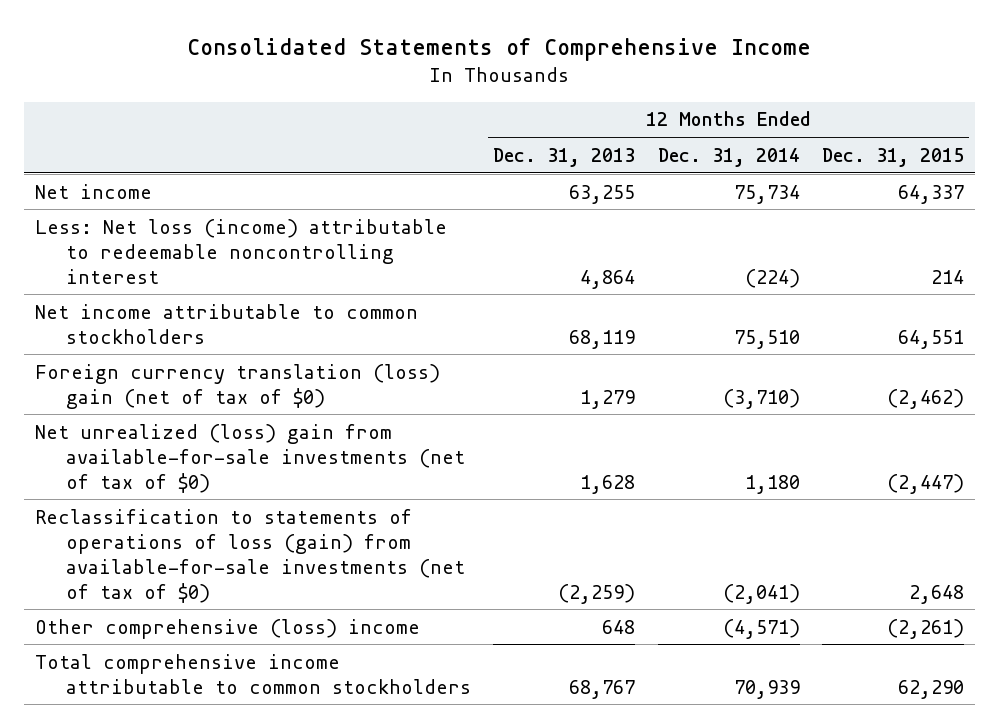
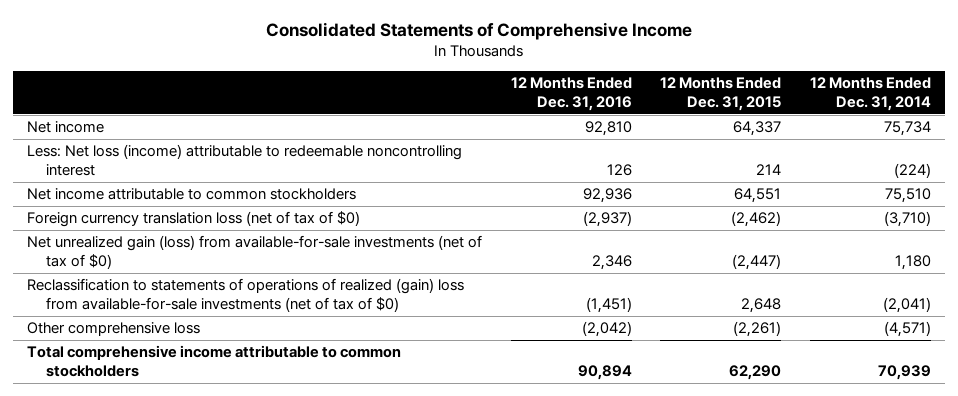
[493,147,636,167] Dec. 31, 2013 -> none
none -> [510,77,632,112] 12 Months Ended Dec. 31, 2016
[35,363,441,409] Foreign currency translation (loss) gain (net of tax of $0) -> [26,211,360,228] Foreign currency translation loss (net of tax of $0)
[35,423,466,493] Net unrealized (loss) gain from available-for-sale investments (net of tax of $0) -> [26,235,482,270] Net unrealized gain (loss) from available-for-sale investments (net of tax of $0)
[35,508,466,603] Reclassification to statements of operations of loss (gain) from available-for-sale investments (net of tax of $0) -> [26,278,464,313] Reclassification to statements of operations of realized (gain) loss from available-for-sale investments (net of tax of $0)
[35,618,421,639] Other comprehensive (loss) income -> [26,322,200,337] Other comprehensive loss

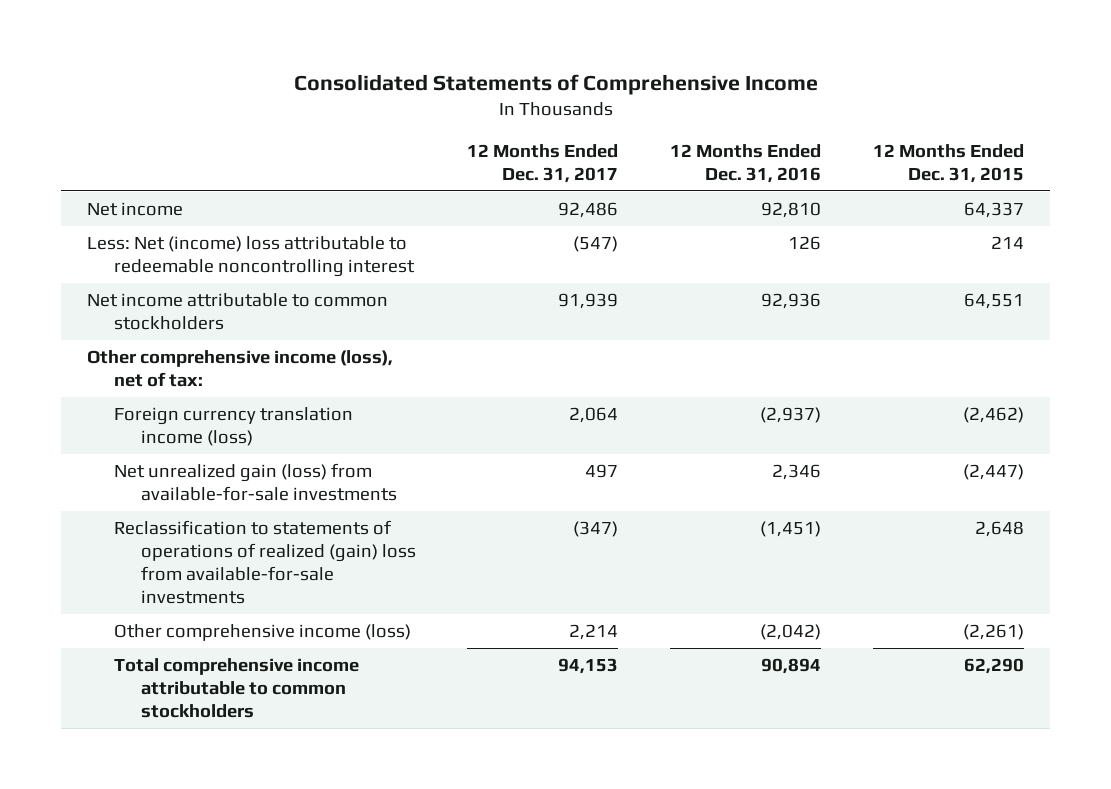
[810,77,932,112] 12 Months Ended Dec. 31, 2014 -> none
none -> [467,144,619,184] 12 Months Ended Dec. 31, 2017
[26,144,462,177] Less: Net loss (income) attributable to redeemable noncontrolling interest -> [87,235,415,278] Less: Net (income) loss attributable to redeemable noncontrolling interest
none -> [87,349,394,388] Other comprehensive income (loss), net of tax:
[26,211,360,228] Foreign currency translation loss (net of tax of $0) -> [113,406,353,447] Foreign currency translation income (loss)
[26,235,482,270] Net unrealized gain (loss) from available-for-sale investments (net of tax of $0) -> [113,462,397,502] Net unrealized gain (loss) from available-for-sale investments
[26,278,464,313] Reclassification to statements of operations of realized (gain) loss from available-for-sale investments (net of tax of $0) -> [113,519,416,605] Reclassification to statements of operations of realized (gain) loss from available-for-sale investments
[26,322,200,337] Other comprehensive loss -> [113,623,411,641] Other comprehensive income (loss)

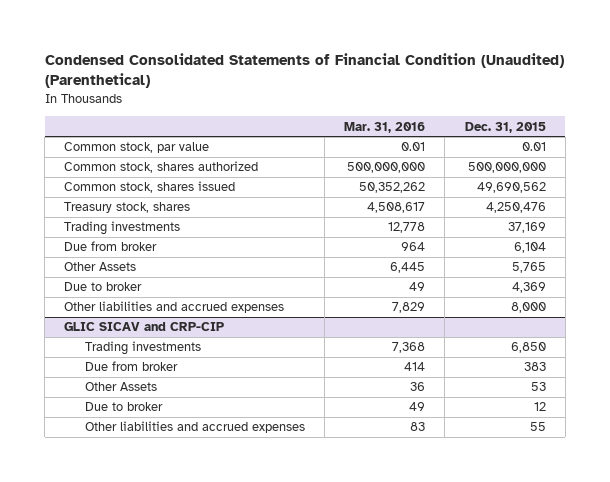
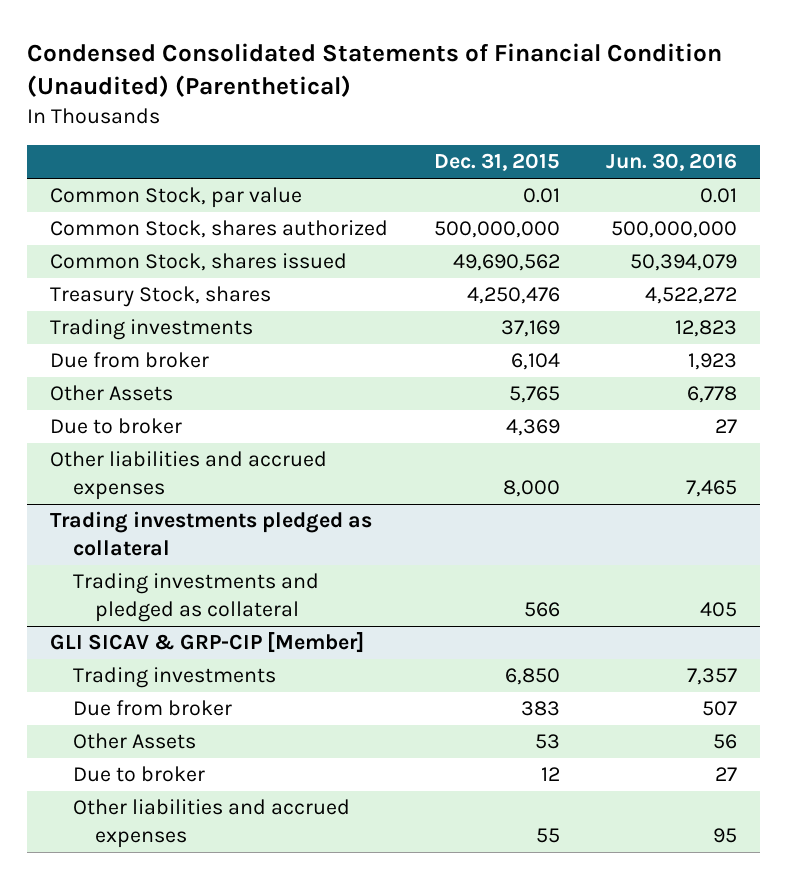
[344,121,426,133] Mar. 31, 2016 -> none
none -> [605,153,737,172] Jun. 30, 2016
[64,142,210,154] Common stock, par value -> [50,187,303,209] Common Stock, par value
[64,161,259,174] Common stock, shares authorized -> [50,220,389,239] Common Stock, shares authorized
[64,181,236,194] Common stock, shares issued -> [50,253,348,272] Common Stock, shares issued
[64,202,191,214] Treasury stock, shares -> [50,286,272,308] Treasury Stock, shares
[64,322,225,332] GLIC SICAV and CRP-CIP -> none
none -> [50,511,373,557] Trading investments pledged as collateral
none -> [72,573,319,623] Trading investments and pledged as collateral
none -> [50,632,365,654] GLI SICAV & GRP-CIP [Member]

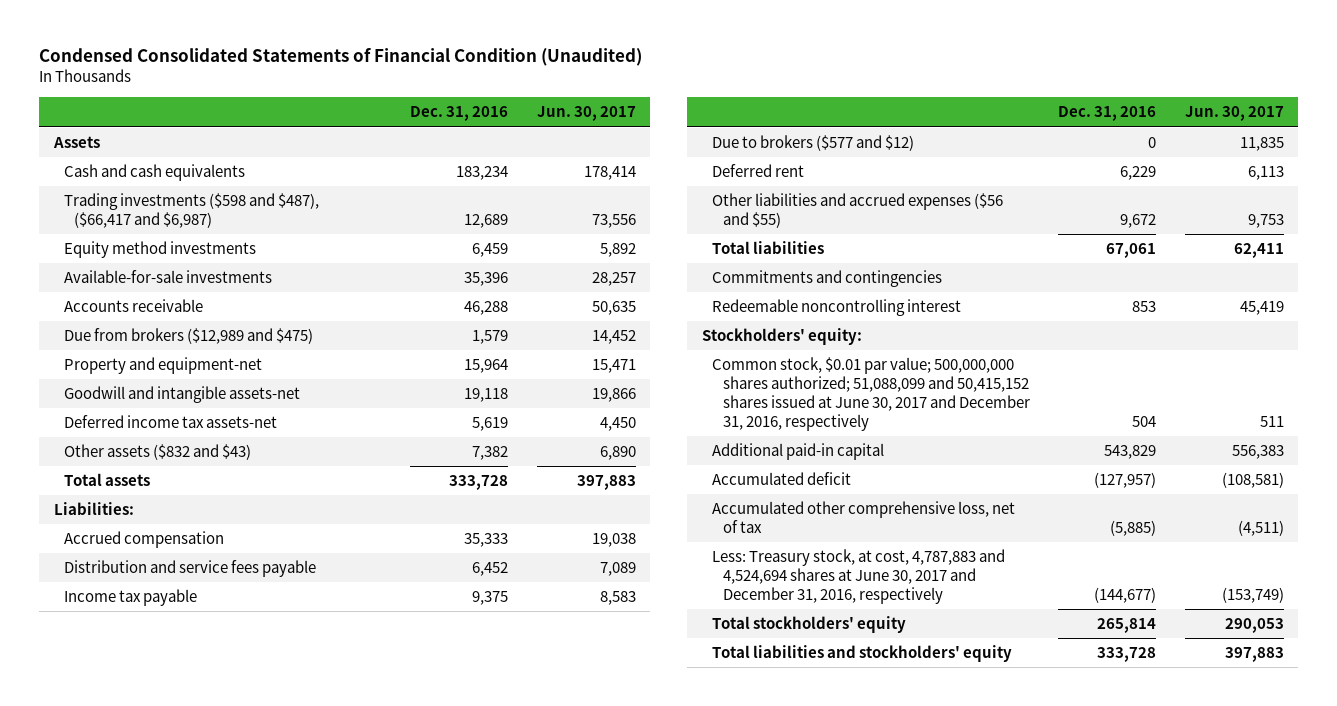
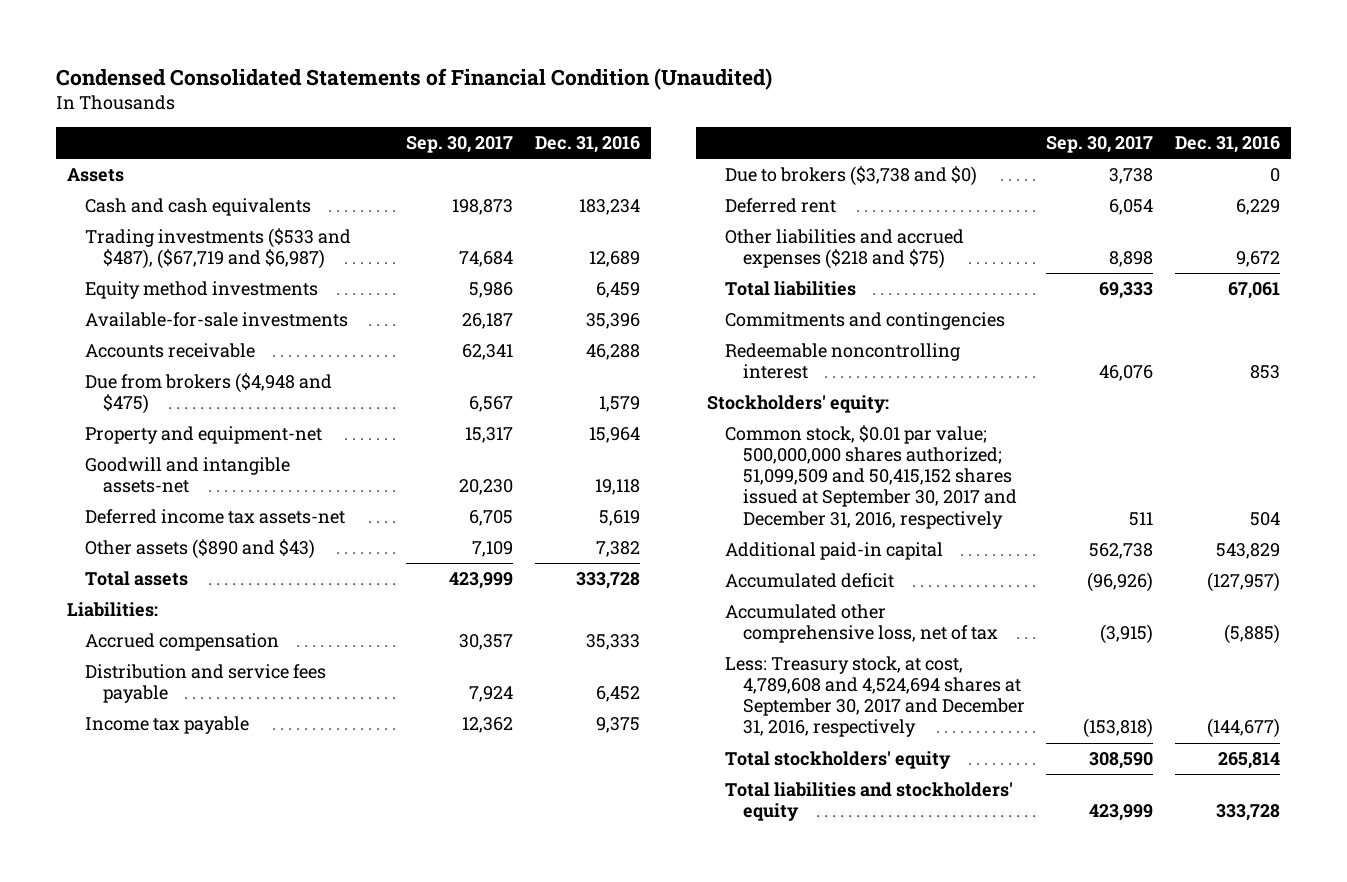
[536,106,636,122] Jun. 30, 2017 -> none
none -> [406,136,514,154] Sep. 30, 2017
[64,193,320,228] Trading investments ($598 and $487), ($66,417 and $6,987) -> [84,228,351,270] Trading investments ($533 and $487), ($67,719 and $6,987)
[64,328,314,345] Due from brokers ($12,989 and $475) -> [84,373,332,415] Due from brokers ($4,948 and $475)
[64,444,252,461] Other assets ($832 and $43) -> [84,539,315,560] Other assets ($890 and $43)
[712,135,915,152] Due to brokers ($577 and $12) -> [724,166,977,187] Due to brokers ($3,738 and $0)
[712,193,1004,228] Other liabilities and accrued expenses ($56 and $55) -> [724,229,964,270] Other liabilities and accrued expenses ($218 and $75)
[712,357,1030,431] Common stock, $0.01 par value; 500,000,000 shares authorized; 51,088,099 and 50,415,152 shares issued at June 30, 2017 and December 31, 2016, respectively -> [724,425,1017,529] Common stock, $0.01 par value; 500,000,000 shares authorized; 51,099,509 and 50,415,152 shares issued at September 30, 2017 and December 31, 2016, respectively
[712,549,1006,604] Less: Treasury stock, at cost, 4,787,883 and 4,524,694 shares at June 30, 2017 and December 31, 2016, respectively -> [724,656,1025,738] Less: Treasury stock, at cost, 4,789,608 and 4,524,694 shares at September 30, 2017 and December 31, 2016, respectively

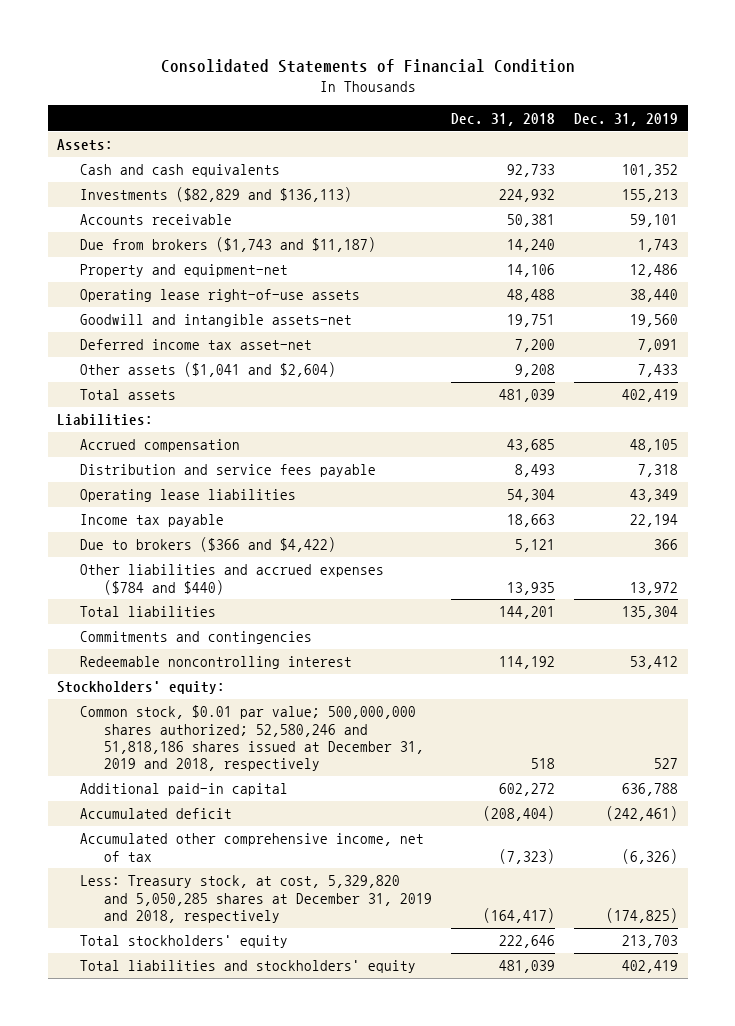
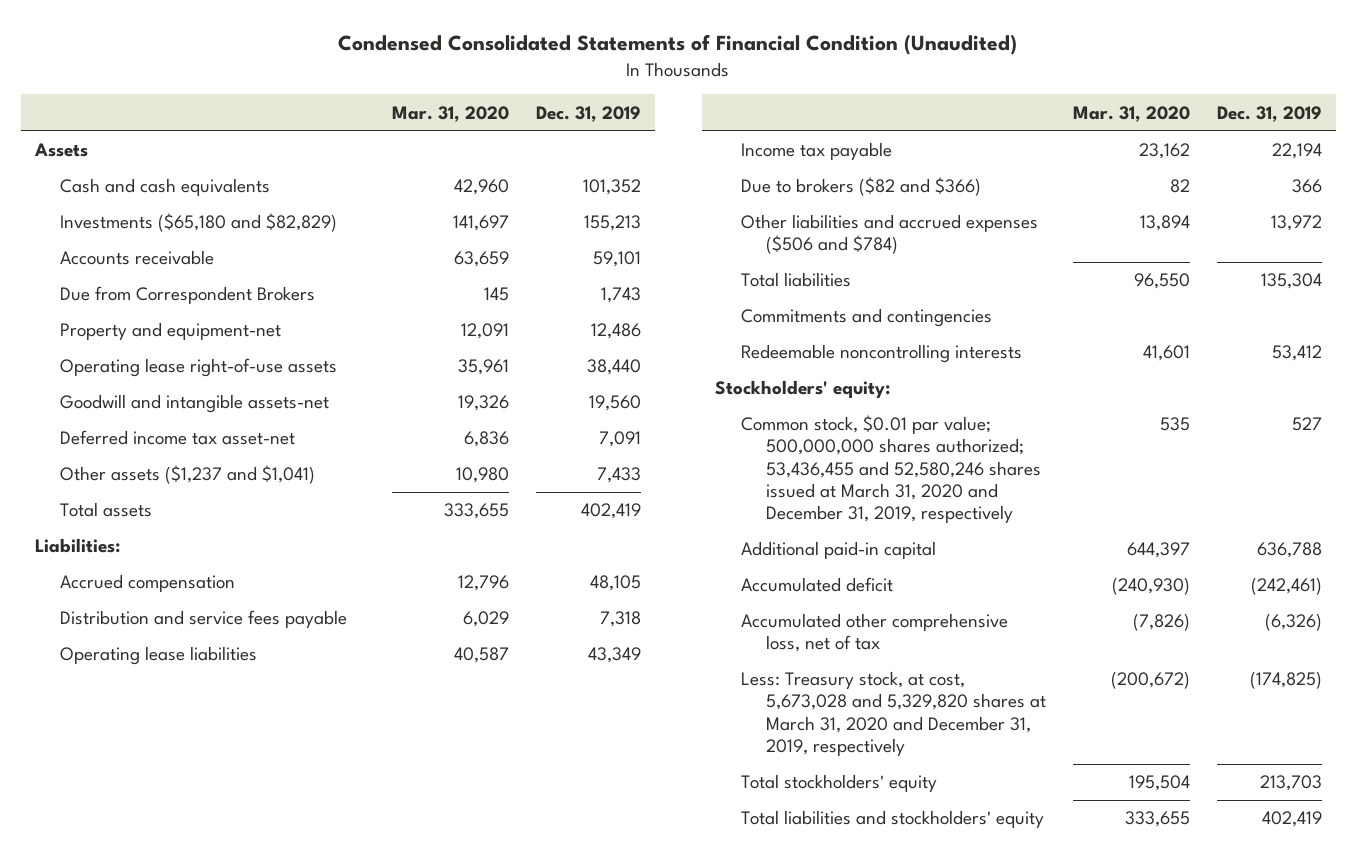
[160,58,575,73] Consolidated Statements of Financial Condition -> [338,34,1018,56] Condensed Consolidated Statements of Financial Condition (Unaudited)
[450,112,555,126] Dec. 31, 2018 -> none
none -> [392,105,510,122] Mar. 31, 2020
[57,139,114,152] Assets: -> [33,143,88,158] Assets
[80,187,353,203] Investments ($82,829 and $136,113) -> [59,213,337,233] Investments ($65,180 and $82,829)
[80,237,377,253] Due from brokers ($1,743 and $11,187) -> [59,286,315,305] Due from Correspondent Brokers
[80,362,337,378] Other assets ($1,041 and $2,604) -> [59,465,315,485] Other assets ($1,237 and $1,041)
[80,537,337,553] Due to brokers ($366 and $4,422) -> [740,177,981,197] Due to brokers ($82 and $366)
[80,564,385,595] Other liabilities and accrued expenses ($784 and $440) -> [740,214,1038,255] Other liabilities and accrued expenses ($506 and $784)
[80,656,353,670] Redeemable noncontrolling interest -> [740,344,1022,364] Redeemable noncontrolling interests
[80,705,424,771] Common stock, $0.01 par value; 500,000,000 shares authorized; 52,580,246 and 51,818,186 shares issued at December 31, 2019 and 2018, respectively -> [740,415,1041,523] Common stock, $0.01 par value; 500,000,000 shares authorized; 53,436,455 and 52,580,246 shares issued at March 31, 2020 and December 31, 2019, respectively
[80,833,425,862] Accumulated other comprehensive income, net of tax -> [740,613,1008,653] Accumulated other comprehensive loss, net of tax
[80,875,432,923] Less: Treasury stock, at cost, 5,329,820 and 5,050,285 shares at December 31, 2019 and 2018, respectively -> [740,671,1046,756] Less: Treasury stock, at cost, 5,673,028 and 5,329,820 shares at March 31, 2020 and December 31, 2019, respectively

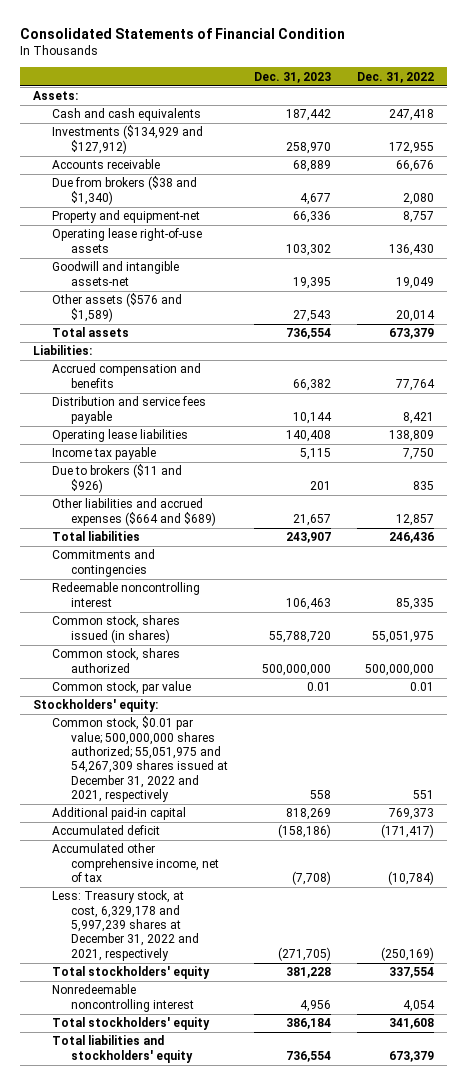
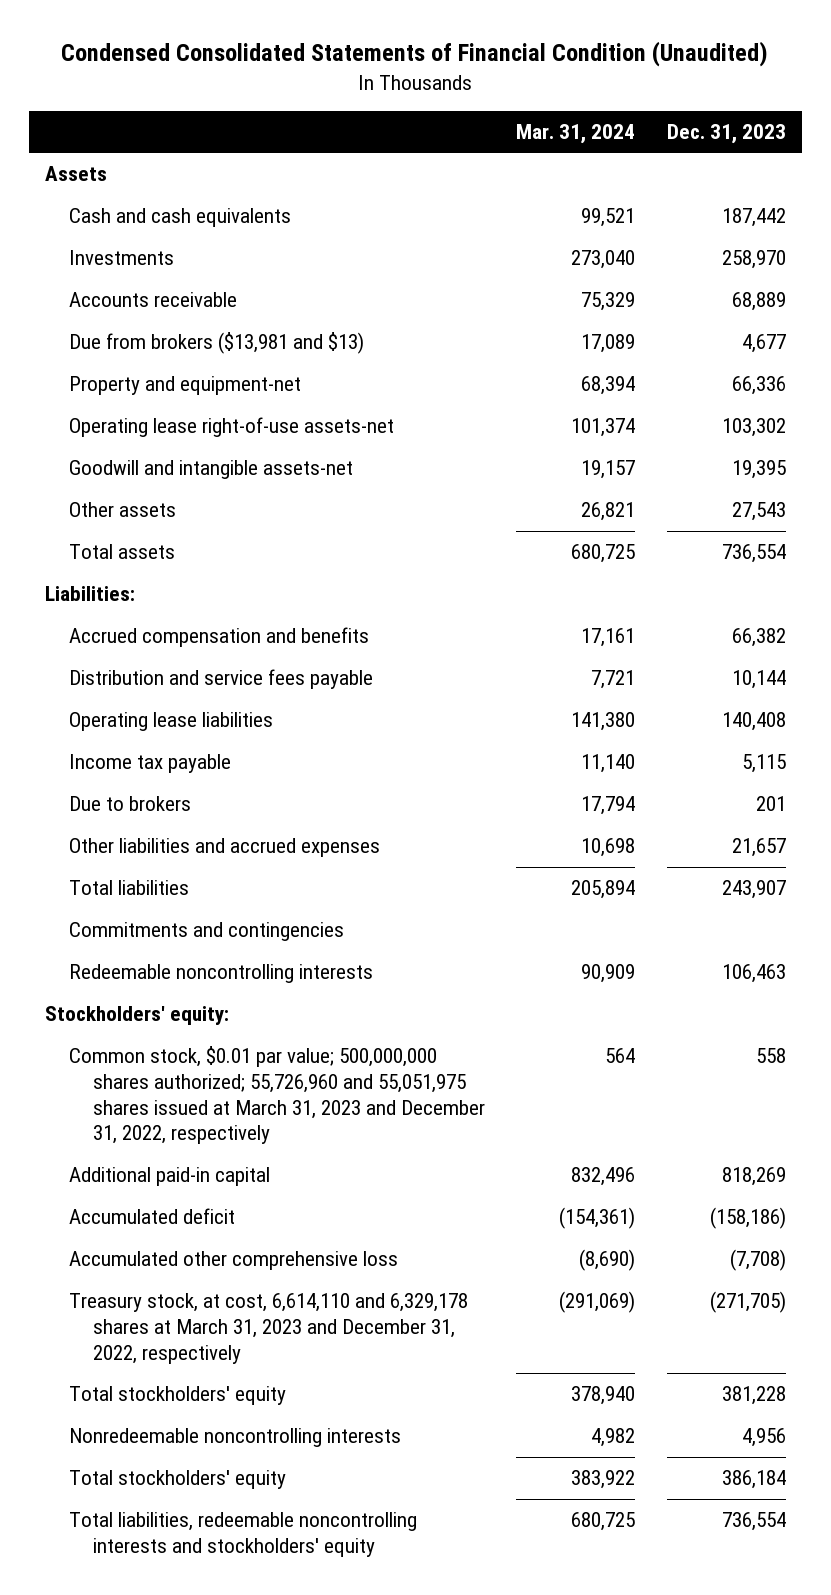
[20,28,346,40] Consolidated Statements of Financial Condition -> [61,41,769,68] Condensed Consolidated Statements of Financial Condition (Unaudited)
[357,71,435,83] Dec. 31, 2022 -> none
none -> [516,123,636,144] Mar. 31, 2024
[33,91,79,101] Assets: -> [44,166,107,182] Assets
[52,125,204,154] Investments ($134,929 and $127,912) -> [68,250,174,266] Investments
[52,176,198,205] Due from brokers ($38 and $1,340) -> [68,332,364,355] Due from brokers ($13,981 and $13)
[52,228,203,253] Operating lease right-of-use assets -> [68,417,394,438] Operating lease right-of-use assets-net
[52,293,183,322] Other assets ($576 and $1,589) -> [68,502,176,518] Other assets
[52,464,183,493] Due to brokers ($11 and $926) -> [68,796,191,812] Due to brokers
[52,498,217,526] Other liabilities and accrued expenses ($664 and $689) -> [68,838,380,858] Other liabilities and accrued expenses
[52,615,181,643] Common stock, shares issued (in shares) -> none
[52,648,181,673] Common stock, shares authorized -> none
[52,681,192,695] Common stock, par value -> none
[52,582,201,607] Redeemable noncontrolling interest -> [68,964,373,984] Redeemable noncontrolling interests
[52,716,229,803] Common stock, $0.01 par value; 500,000,000 shares authorized; 55,051,975 and 54,267,309 shares issued at December 31, 2022 and 2021, respectively -> [68,1046,485,1145] Common stock, $0.01 par value; 500,000,000 shares authorized; 55,726,960 and 55,051,975 shares issued at March 31, 2023 and December 31, 2022, respectively
[52,843,220,883] Accumulated other comprehensive income, net of tax -> [68,1251,398,1271] Accumulated other comprehensive loss
[52,890,200,961] Less: Treasury stock, at cost, 6,329,178 and 5,997,239 shares at December 31, 2022 and 2021, respectively -> [68,1293,468,1364] Treasury stock, at cost, 6,614,110 and 6,329,178 shares at March 31, 2023 and December 31, 2022, respectively
[52,984,195,1012] Nonredeemable noncontrolling interest -> [68,1428,401,1448] Nonredeemable noncontrolling interests
[52,1035,194,1063] Total liabilities and stockholders' equity -> [68,1512,417,1557] Total liabilities, redeemable noncontrolling interests and stockholders' equity

